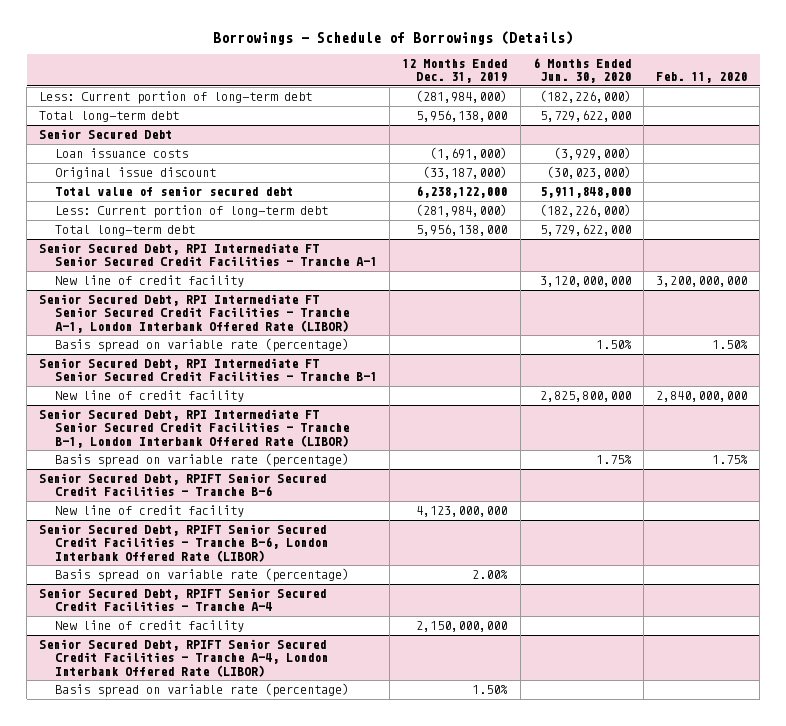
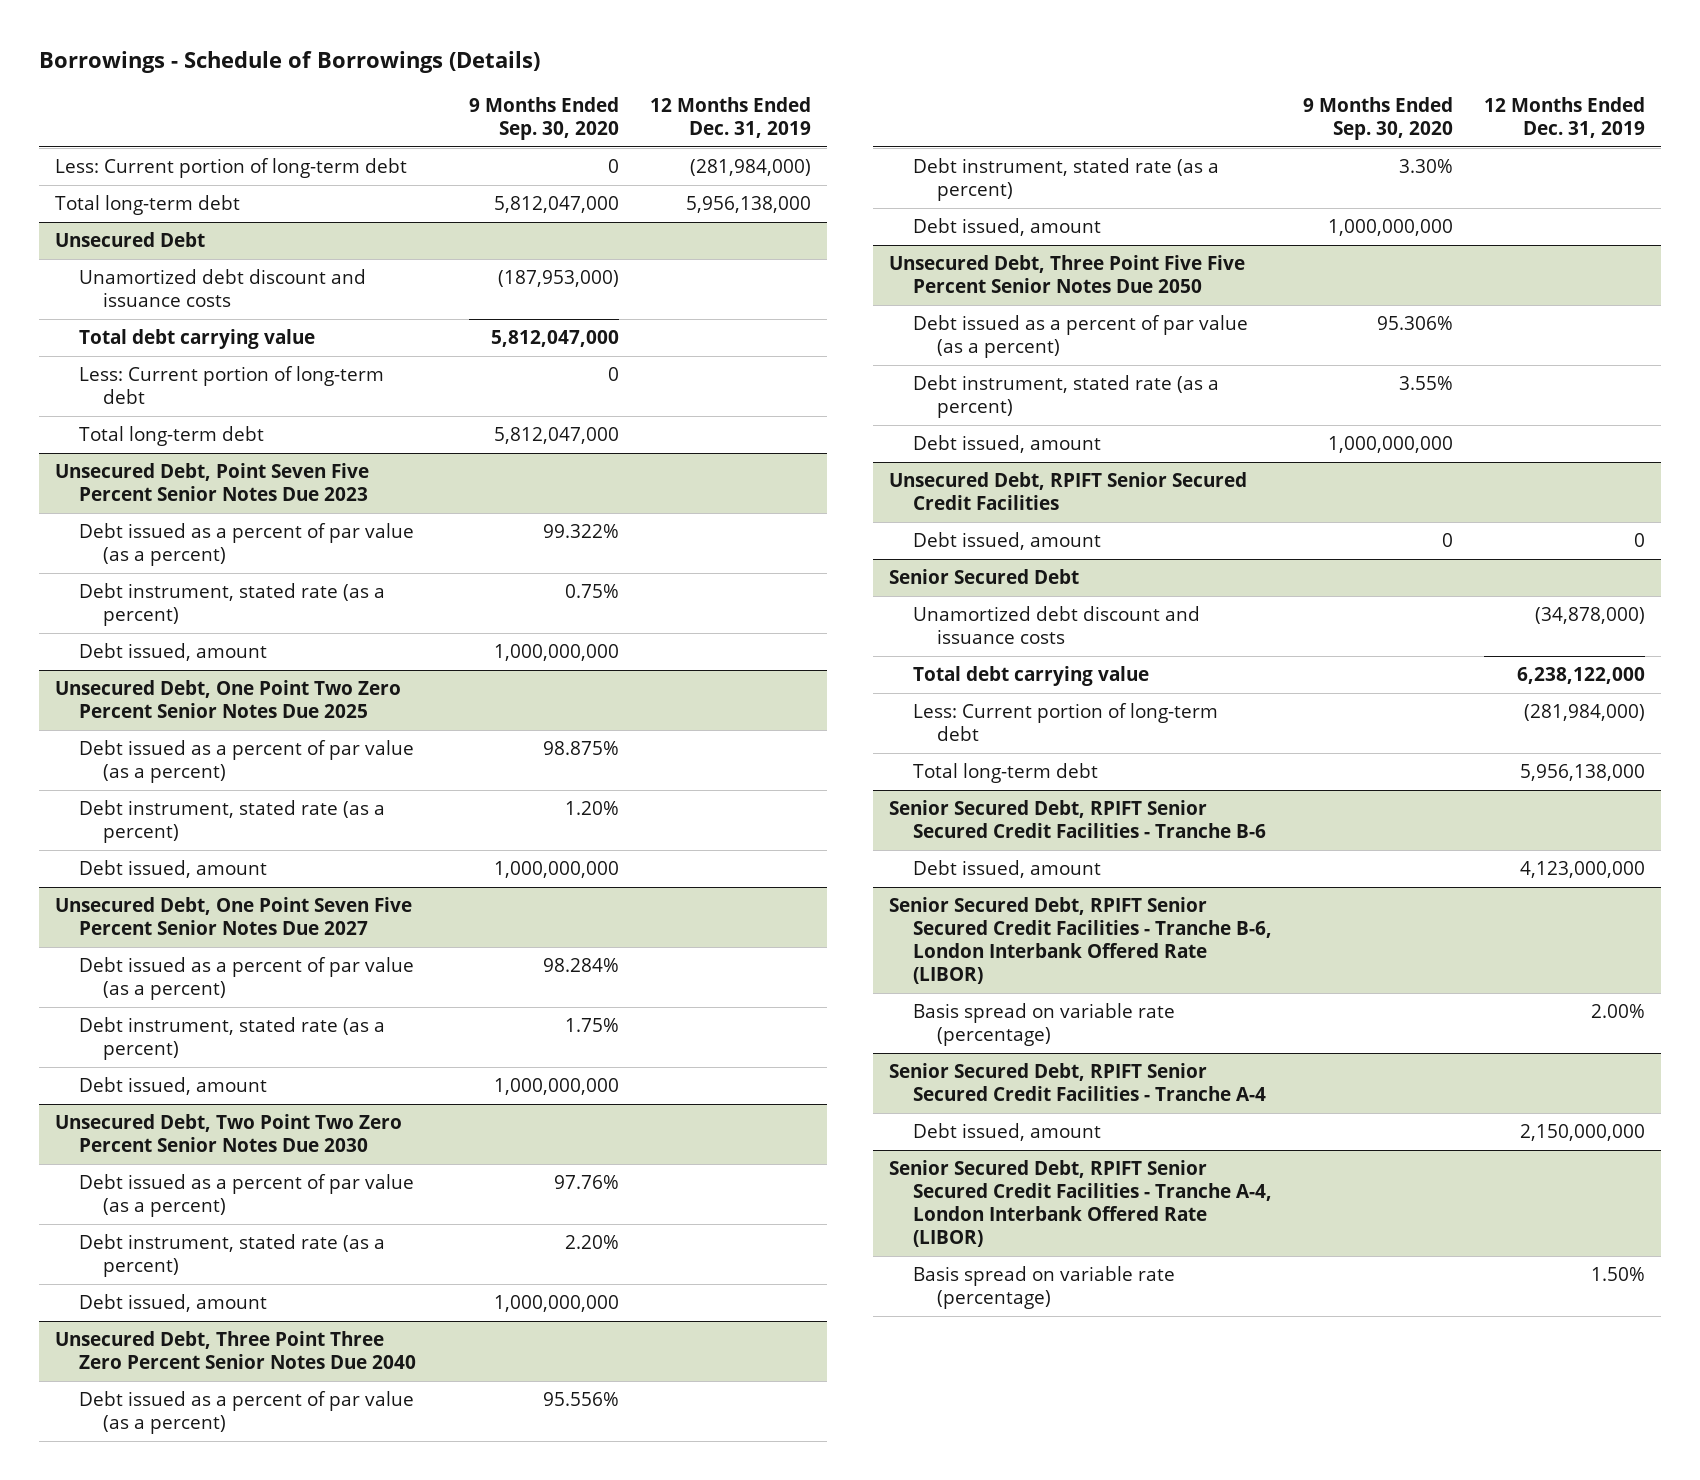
[532,57,631,84] 6 Months Ended Jun. 30, 2020 -> none
[655,72,747,84] Feb. 11, 2020 -> none
none -> [469,96,620,140] 9 Months Ended Sep. 30, 2020
none -> [55,232,206,248] Unsecured Debt
none -> [79,269,367,308] Unamortized debt discount and issuance costs
none -> [79,329,316,350] Total debt carrying value
none -> [79,366,385,405] Less: Current portion of long-term debt
none -> [79,426,265,447] Total long-term debt
none -> [55,463,370,502] Unsecured Debt, Point Seven Five Percent Senior Notes Due 2023
none -> [79,523,415,567] Debt issued as a percent of par value (as a percent)
none -> [79,583,386,627] Debt instrument, stated rate (as a percent)
none -> [79,643,268,662] Debt issued, amount
none -> [55,680,402,719] Unsecured Debt, One Point Two Zero Percent Senior Notes Due 2025
none -> [79,740,415,784] Debt issued as a percent of par value (as a percent)
none -> [79,800,386,844] Debt instrument, stated rate (as a percent)
none -> [79,860,268,879] Debt issued, amount
none -> [55,897,413,936] Unsecured Debt, One Point Seven Five Percent Senior Notes Due 2027
none -> [79,957,415,1001] Debt issued as a percent of par value (as a percent)
none -> [79,1017,386,1061] Debt instrument, stated rate (as a percent)
none -> [79,1077,268,1096] Debt issued, amount
none -> [55,1114,403,1153] Unsecured Debt, Two Point Two Zero Percent Senior Notes Due 2030
none -> [79,1174,415,1218] Debt issued as a percent of par value (as a percent)
none -> [79,1234,386,1278] Debt instrument, stated rate (as a percent)
none -> [79,1294,268,1313] Debt issued, amount
none -> [55,1331,417,1370] Unsecured Debt, Three Point Three Zero Percent Senior Notes Due 2040
none -> [79,1391,415,1435] Debt issued as a percent of par value (as a percent)
none -> [912,158,1219,202] Debt instrument, stated rate (as a percent)
none -> [912,218,1101,237] Debt issued, amount
none -> [888,255,1245,294] Unsecured Debt, Three Point Five Five Percent Senior Notes Due 2050
none -> [912,315,1248,359] Debt issued as a percent of par value (as a percent)
none -> [912,375,1219,419] Debt instrument, stated rate (as a percent)
none -> [912,435,1101,454] Debt issued, amount
none -> [888,472,1247,511] Unsecured Debt, RPIFT Senior Secured Credit Facilities
none -> [912,532,1101,551] Debt issued, amount
[55,148,189,159] Loan issuance costs -> none
[55,167,217,180] Original issue discount -> none
none -> [912,606,1200,645] Unamortized debt discount and issuance costs
[55,186,294,197] Total value of senior secured debt -> [912,666,1149,687] Total debt carrying value
[39,243,378,267] Senior Secured Debt, RPI Intermediate FT Senior Secured Credit Facilities - Tranche A-1 -> none
[55,275,245,288] New line of credit facility -> none
[39,294,350,333] Senior Secured Debt, RPI Intermediate FT Senior Secured Credit Facilities - Tranche A-1, London Interbank Offered Rate (LIBOR) -> none
[55,338,350,353] Basis spread on variable rate (percentage) -> none
[39,358,378,382] Senior Secured Debt, RPI Intermediate FT Senior Secured Credit Facilities - Tranche B-1 -> none
[55,390,245,403] New line of credit facility -> none
[39,409,350,448] Senior Secured Debt, RPI Intermediate FT Senior Secured Credit Facilities - Tranche B-1, London Interbank Offered Rate (LIBOR) -> none
[55,453,350,468] Basis spread on variable rate (percentage) -> none
[55,505,245,518] New line of credit facility -> [912,860,1101,879] Debt issued, amount
[55,620,245,633] New line of credit facility -> [912,1123,1101,1142] Debt issued, amount

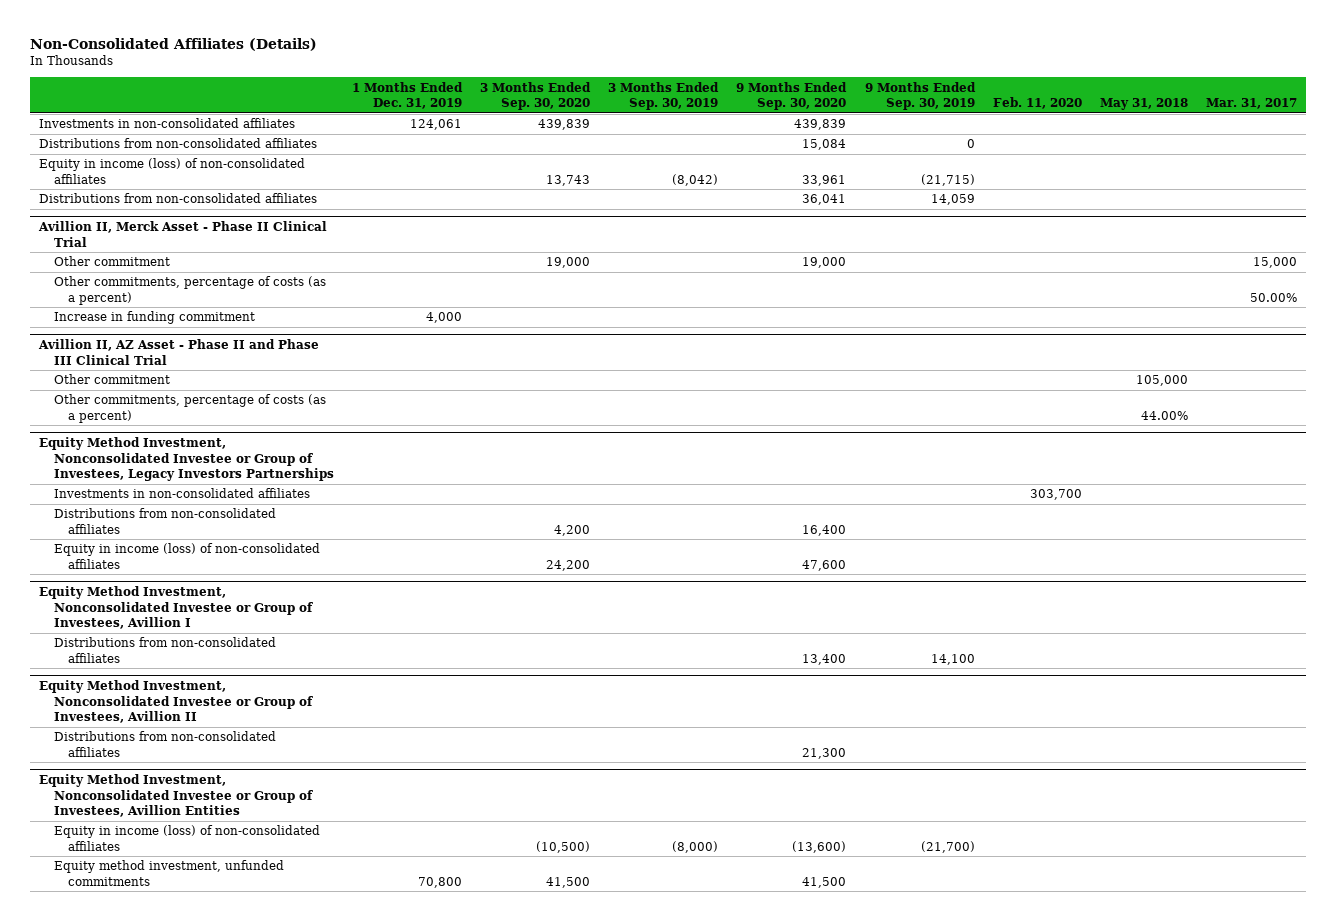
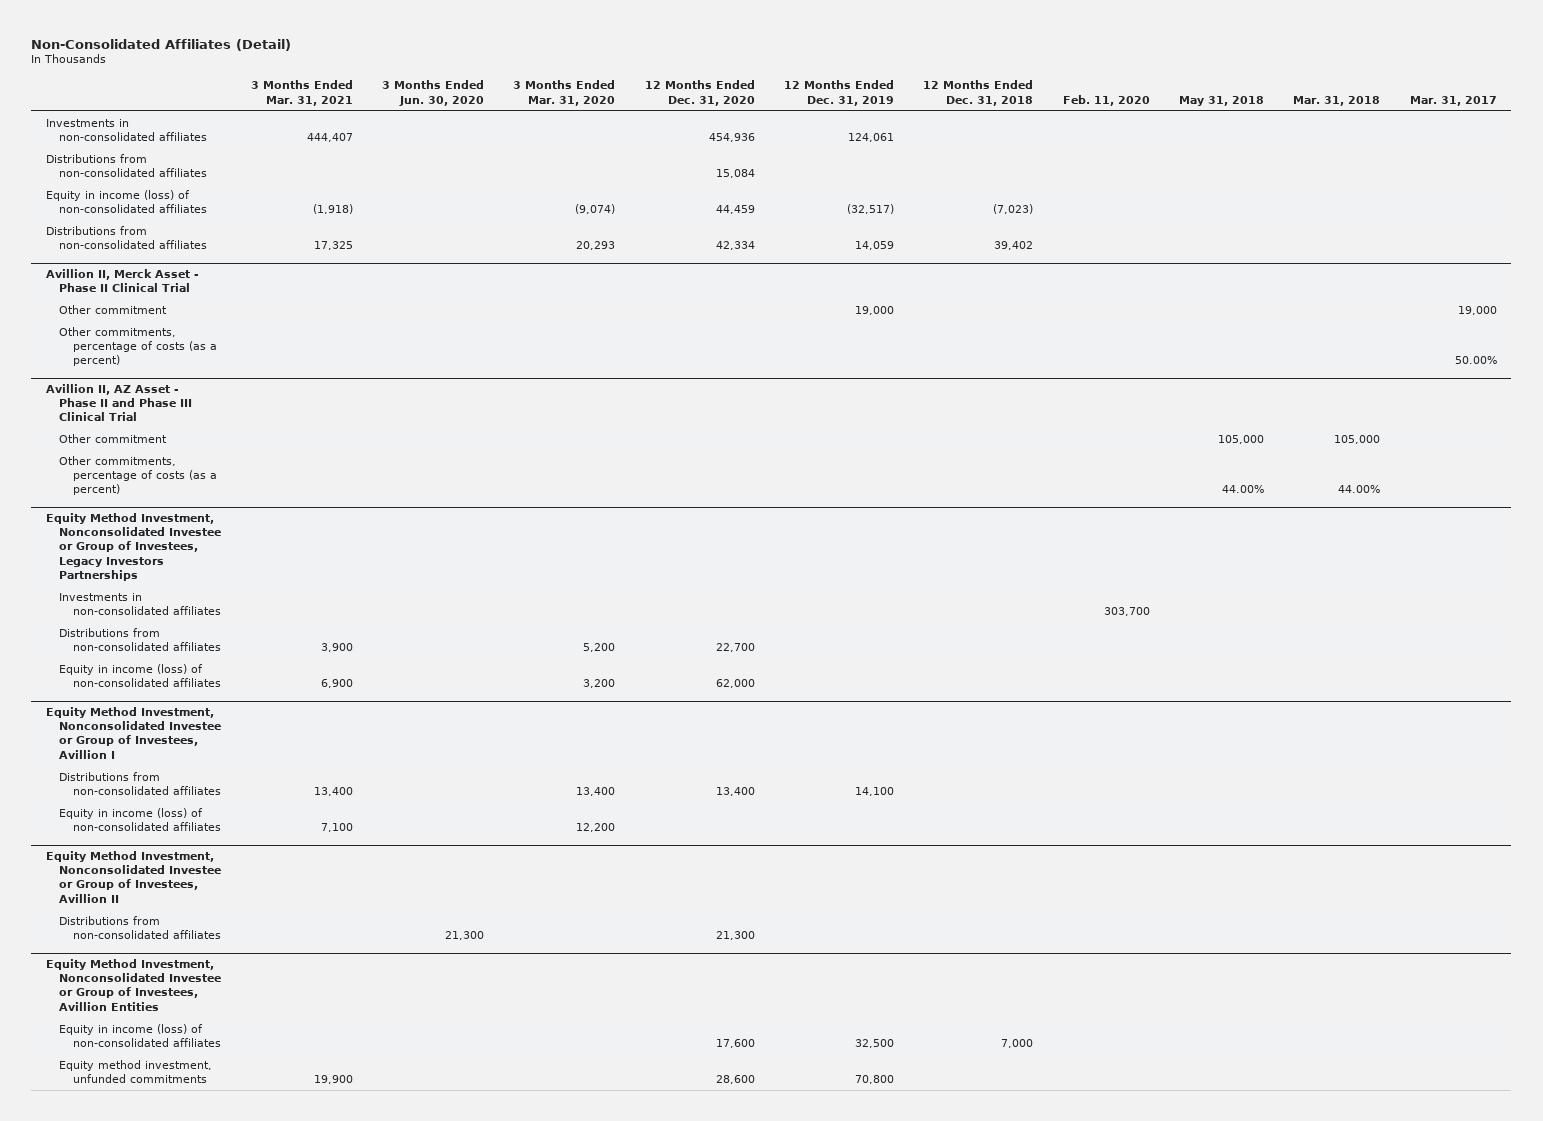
[29,37,317,51] Non-Consolidated Affiliates (Details) -> [31,38,292,51] Non-Consolidated Affiliates (Detail)
[351,81,463,110] 1 Months Ended Dec. 31, 2019 -> none
[479,81,591,111] 3 Months Ended Sep. 30, 2020 -> none
[608,81,720,111] 3 Months Ended Sep. 30, 2019 -> none
[736,81,848,111] 9 Months Ended Sep. 30, 2020 -> none
[864,81,976,111] 9 Months Ended Sep. 30, 2019 -> none
none -> [250,80,353,106] 3 Months Ended Mar. 31, 2021
none -> [382,80,485,106] 3 Months Ended Jun. 30, 2020
none -> [513,80,616,106] 3 Months Ended Mar. 31, 2020
none -> [644,80,755,106] 12 Months Ended Dec. 31, 2020
none -> [784,80,895,106] 12 Months Ended Dec. 31, 2019
none -> [923,80,1034,106] 12 Months Ended Dec. 31, 2018
none -> [1293,95,1381,106] Mar. 31, 2018
[1253,257,1298,269] 15,000 -> [1457,305,1497,315] 19,000
[53,311,255,325] Increase in funding commitment -> none
none -> [59,807,221,832] Equity in income (loss) of non-consolidated affiliates

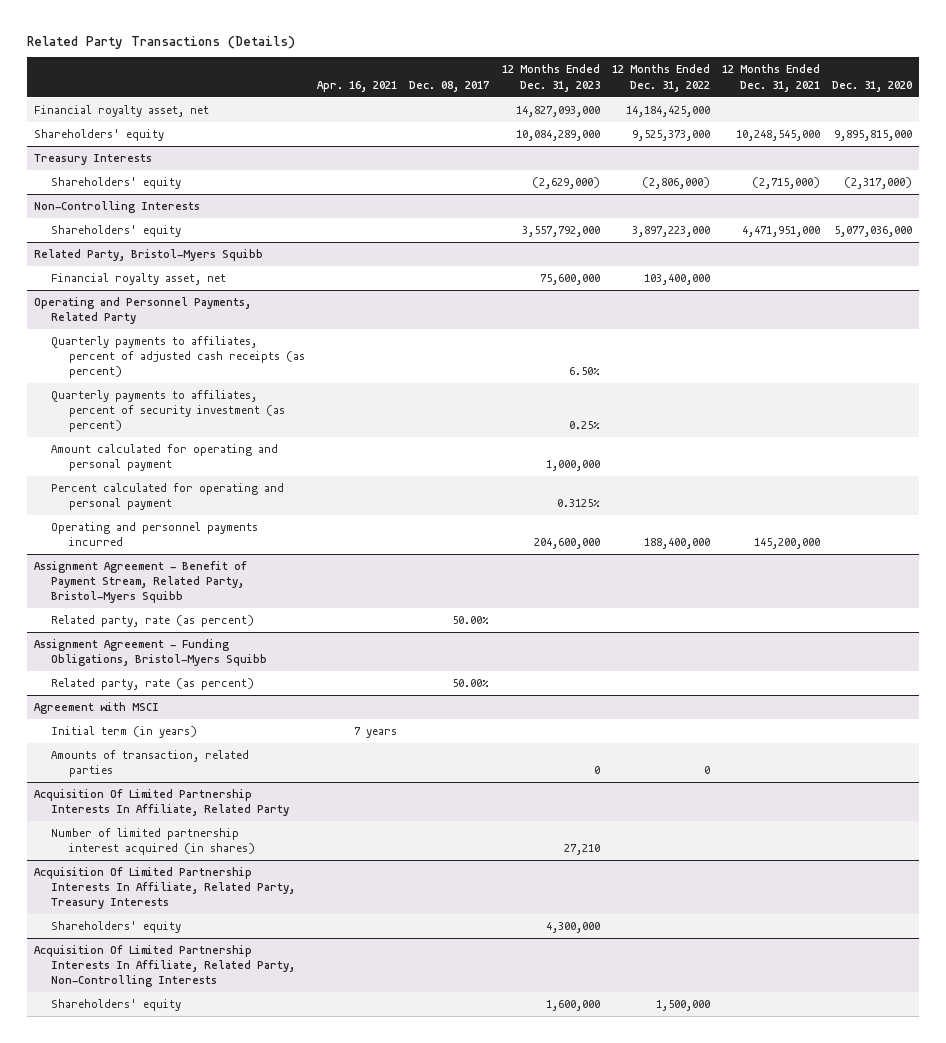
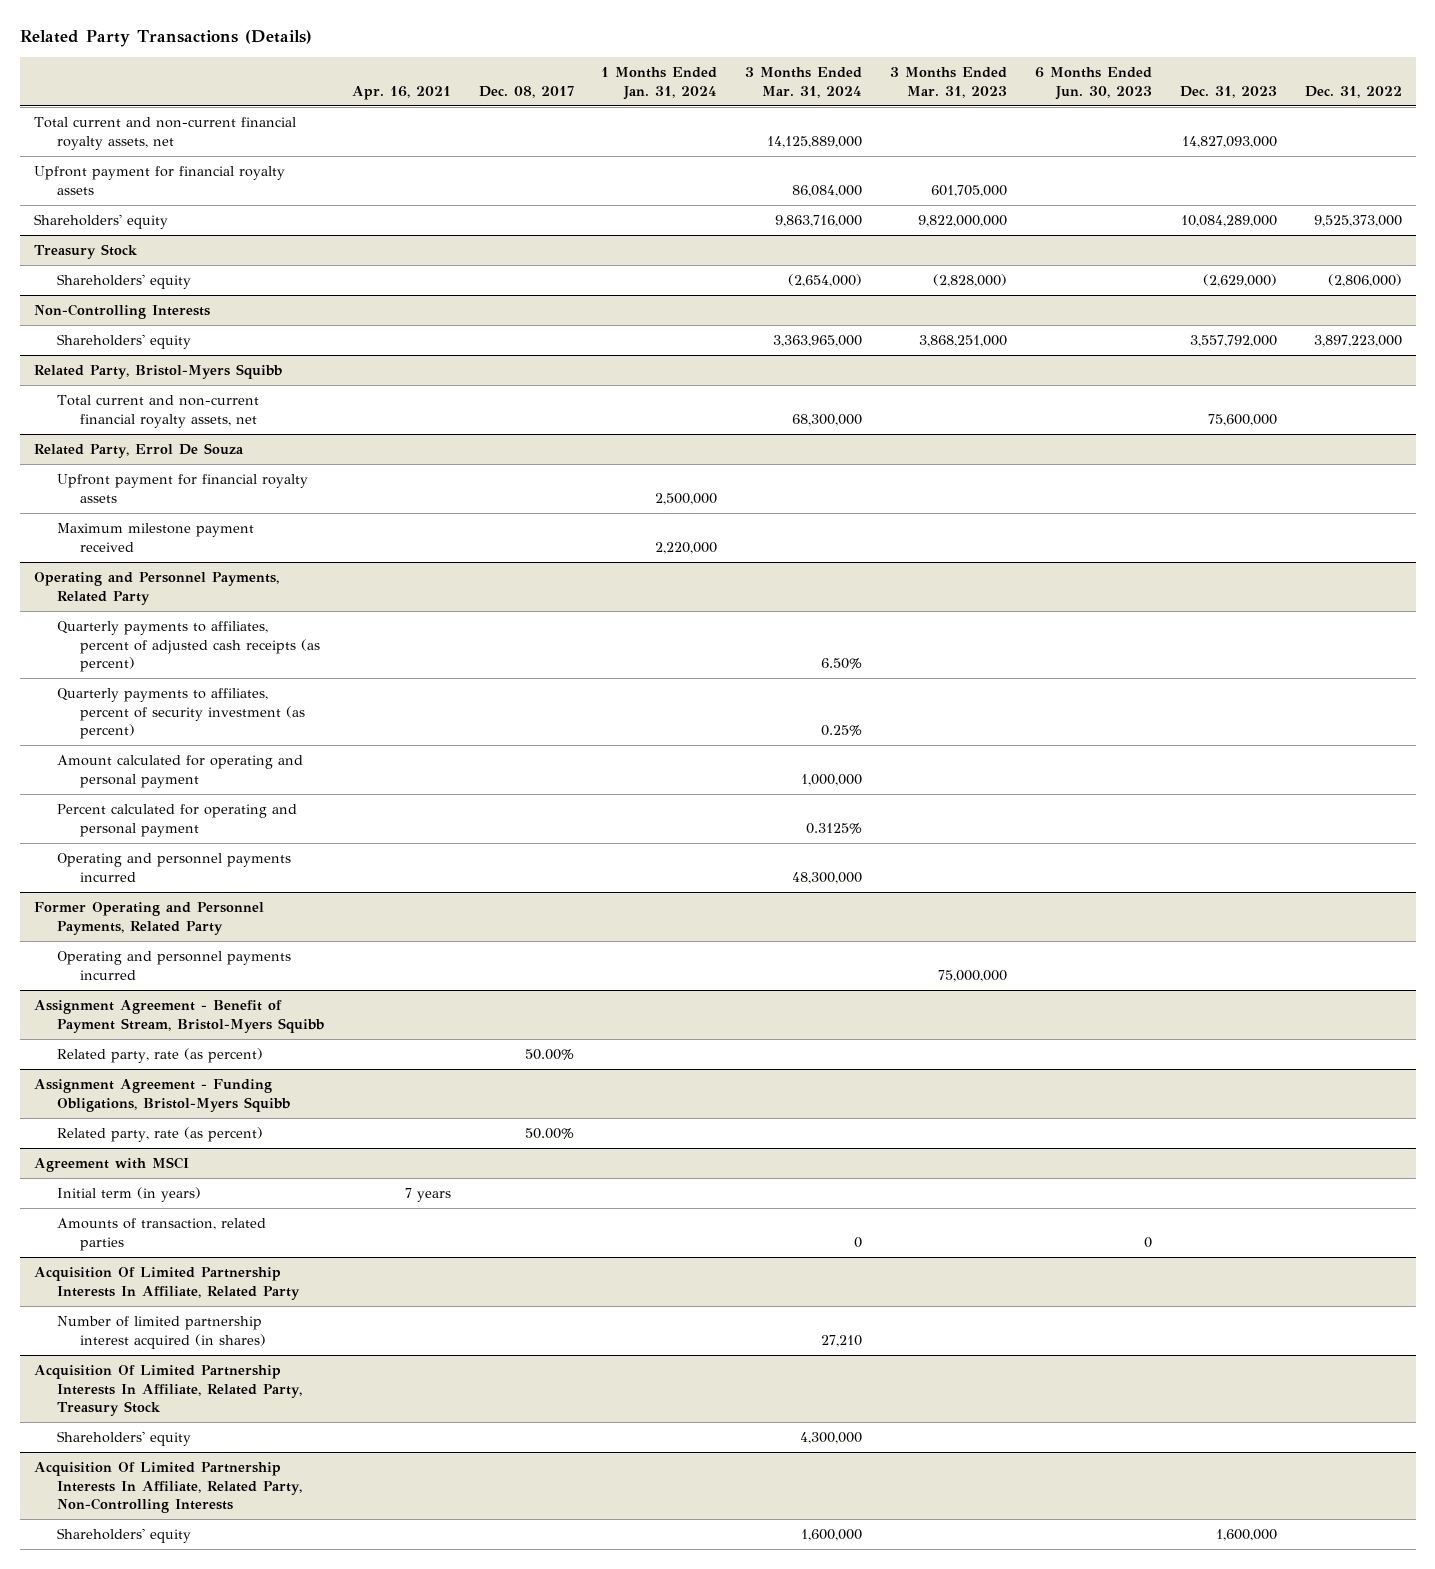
[501,64,600,92] 12 Months Ended Dec. 31, 2023 -> none
[611,64,710,92] 12 Months Ended Dec. 31, 2022 -> none
[722,64,821,92] 12 Months Ended Dec. 31, 2021 -> none
[832,80,913,92] Dec. 31, 2020 -> none
none -> [601,67,718,100] 1 Months Ended Jan. 31, 2024
none -> [745,67,863,98] 3 Months Ended Mar. 31, 2024
none -> [890,67,1008,98] 3 Months Ended Mar. 31, 2023
none -> [1035,67,1153,100] 6 Months Ended Jun. 30, 2023
none -> [1179,85,1277,98] Dec. 31, 2023
none -> [1304,85,1402,98] Dec. 31, 2022
[33,105,209,118] Financial royalty asset, net -> [33,117,296,150] Total current and non-current financial royalty assets, net
none -> [33,166,285,195] Upfront payment for financial royalty assets
[33,154,152,166] Treasury Interests -> [33,244,138,260] Treasury Stock
[51,273,227,286] Financial royalty asset, net -> [56,395,259,428] Total current and non-current financial royalty assets, net
none -> [33,443,244,459] Related Party, Errol De Souza
none -> [56,474,308,503] Upfront payment for financial royalty assets
none -> [56,523,254,552] Maximum milestone payment received
none -> [33,902,264,935] Former Operating and Personnel Payments, Related Party
none -> [56,951,291,980] Operating and personnel payments incurred
[33,561,247,604] Assignment Agreement - Benefit of Payment Stream, Related Party, Bristol-Myers Squibb -> [33,1000,324,1033] Assignment Agreement - Benefit of Payment Stream, Bristol-Myers Squibb
[33,867,296,910] Acquisition Of Limited Partnership Interests In Affiliate, Related Party, Treasury Interests -> [33,1365,302,1417] Acquisition Of Limited Partnership Interests In Affiliate, Related Party, Treasury Stock

